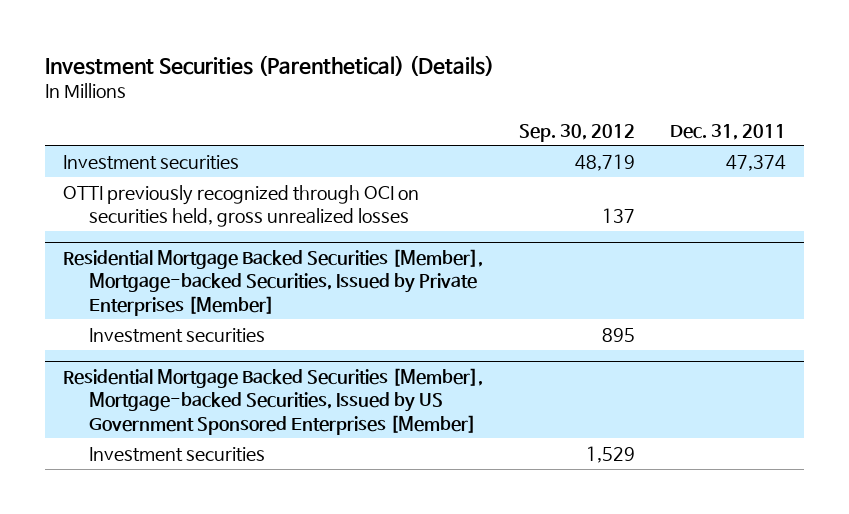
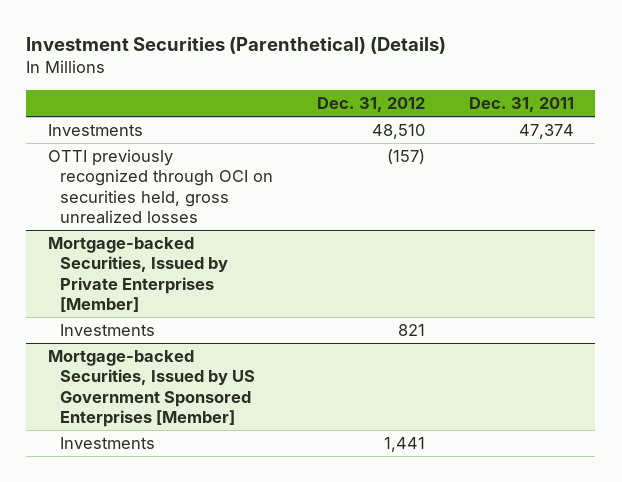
[518,123,635,142] Sep. 30, 2012 -> none
none -> [316,96,425,112] Dec. 31, 2012
[63,154,240,170] Investment securities -> [47,124,143,137] Investments
[63,249,484,316] Residential Mortgage Backed Securities [Member], Mortgage-backed Securities, Issued by Private Enterprises [Member] -> [47,237,229,312] Mortgage-backed Securities, Issued by Private Enterprises [Member]
[89,327,266,343] Investment securities -> [60,324,156,337] Investments
[63,368,484,435] Residential Mortgage Backed Securities [Member], Mortgage-backed Securities, Issued by US Government Sponsored Enterprises [Member] -> [47,350,256,427] Mortgage-backed Securities, Issued by US Government Sponsored Enterprises [Member]
[89,446,266,462] Investment securities -> [60,437,156,450] Investments

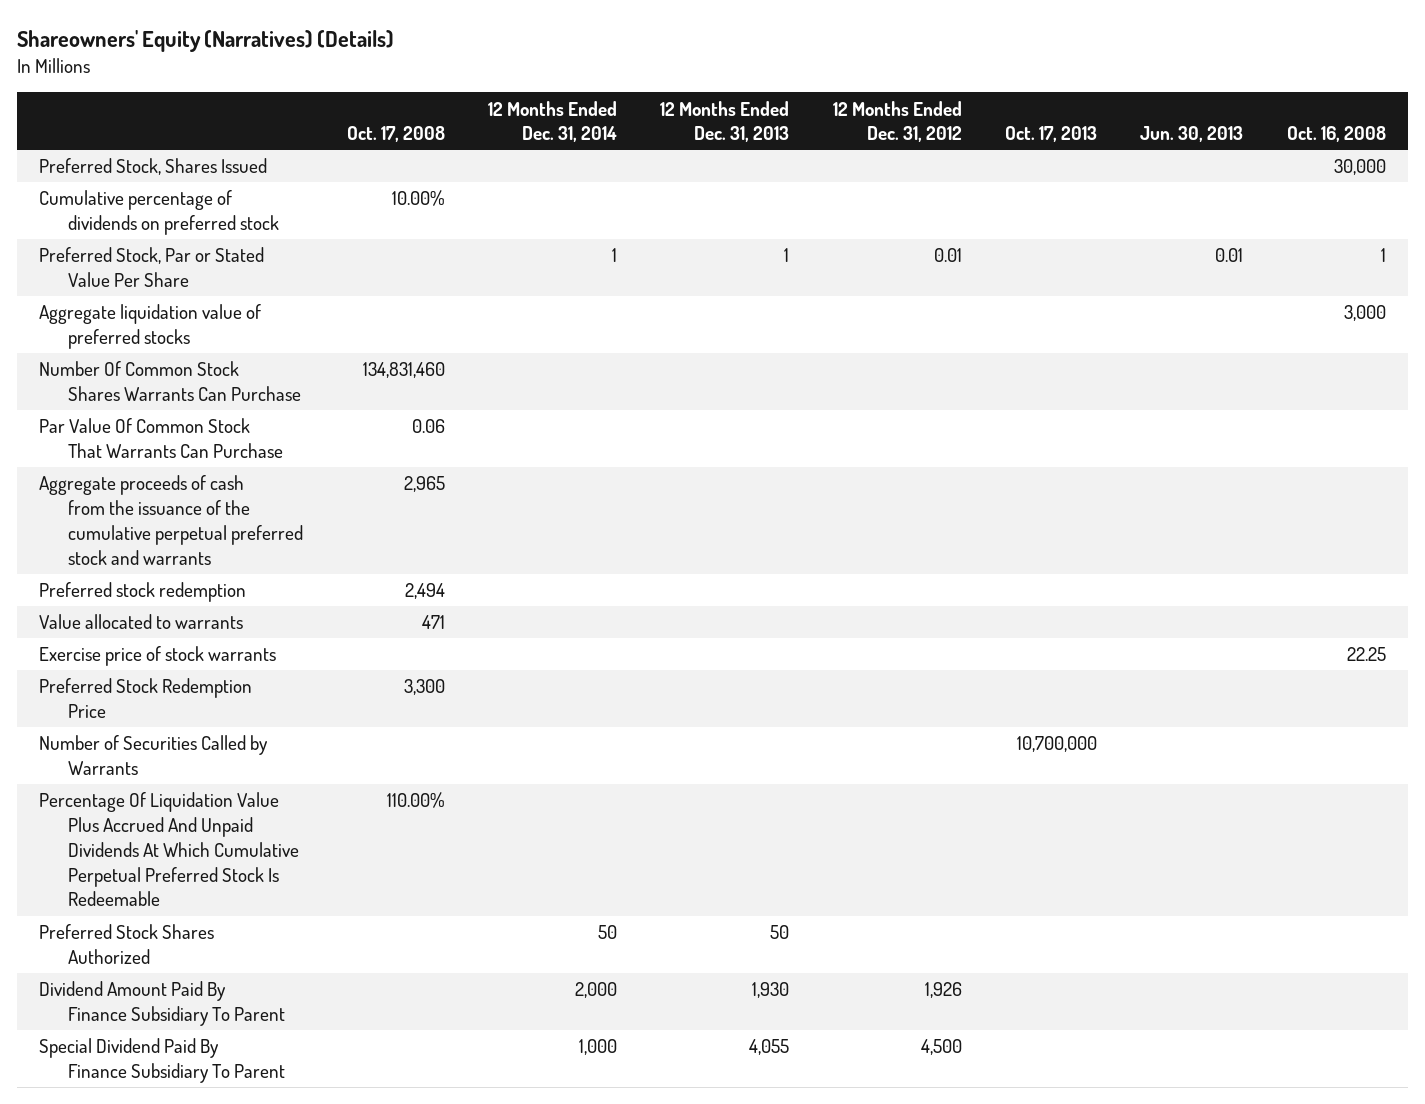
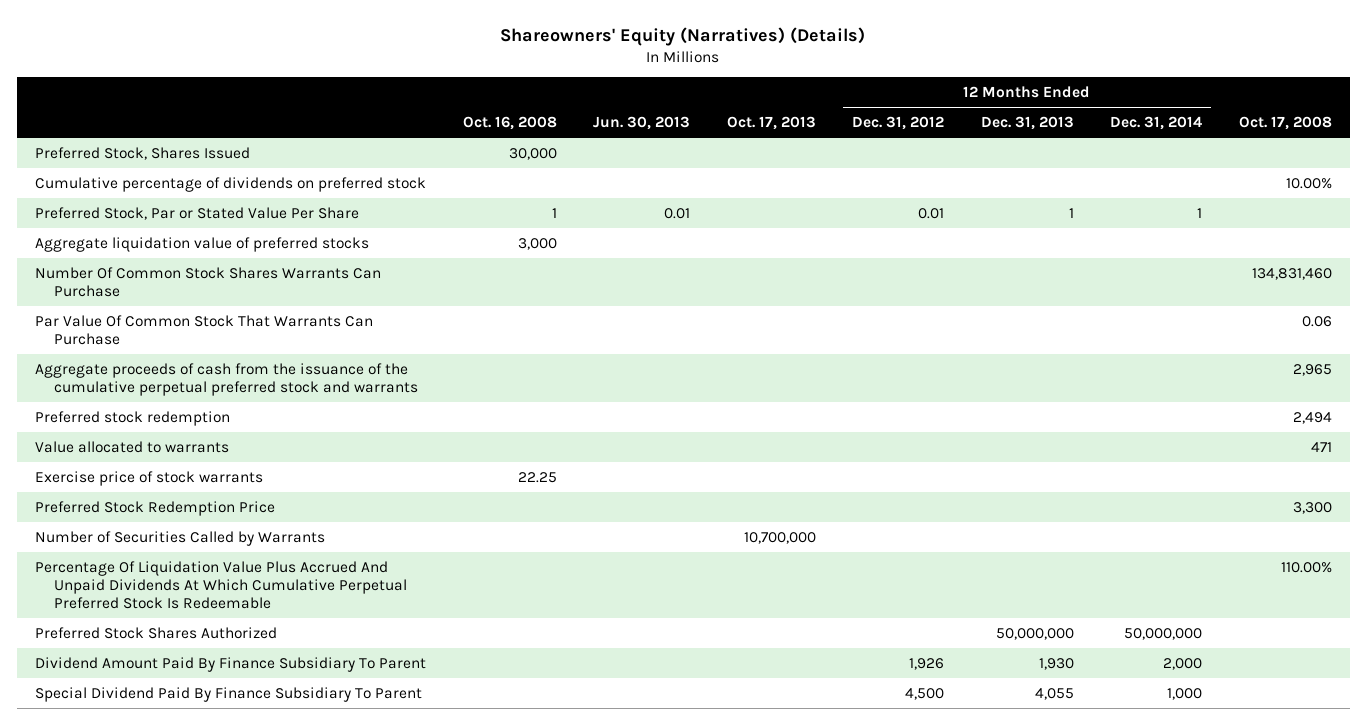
[598,925,618,940] 50 -> [1124,627,1203,640] 50,000,000
[770,925,790,940] 50 -> [995,627,1074,640] 50,000,000

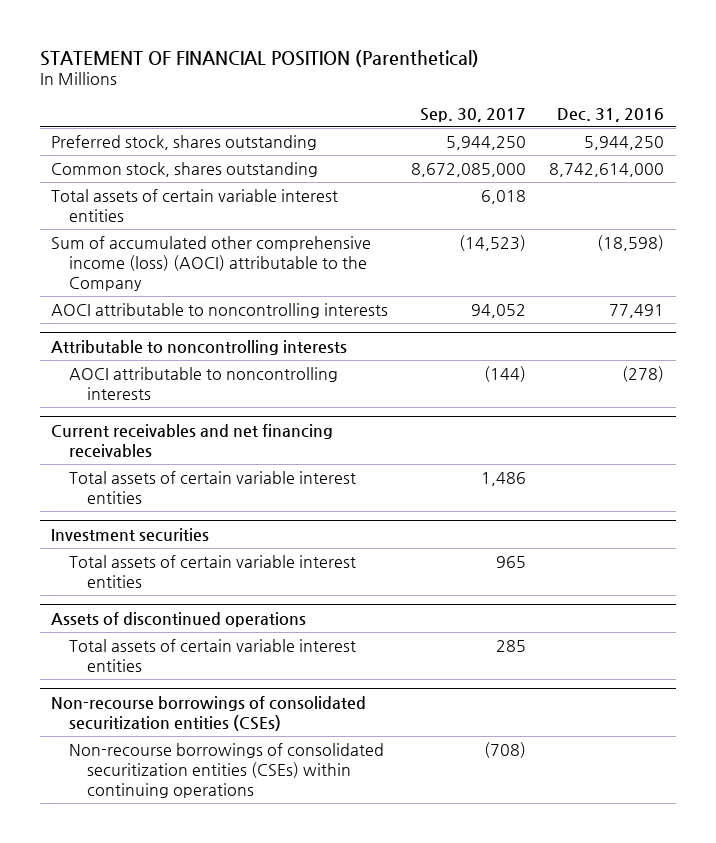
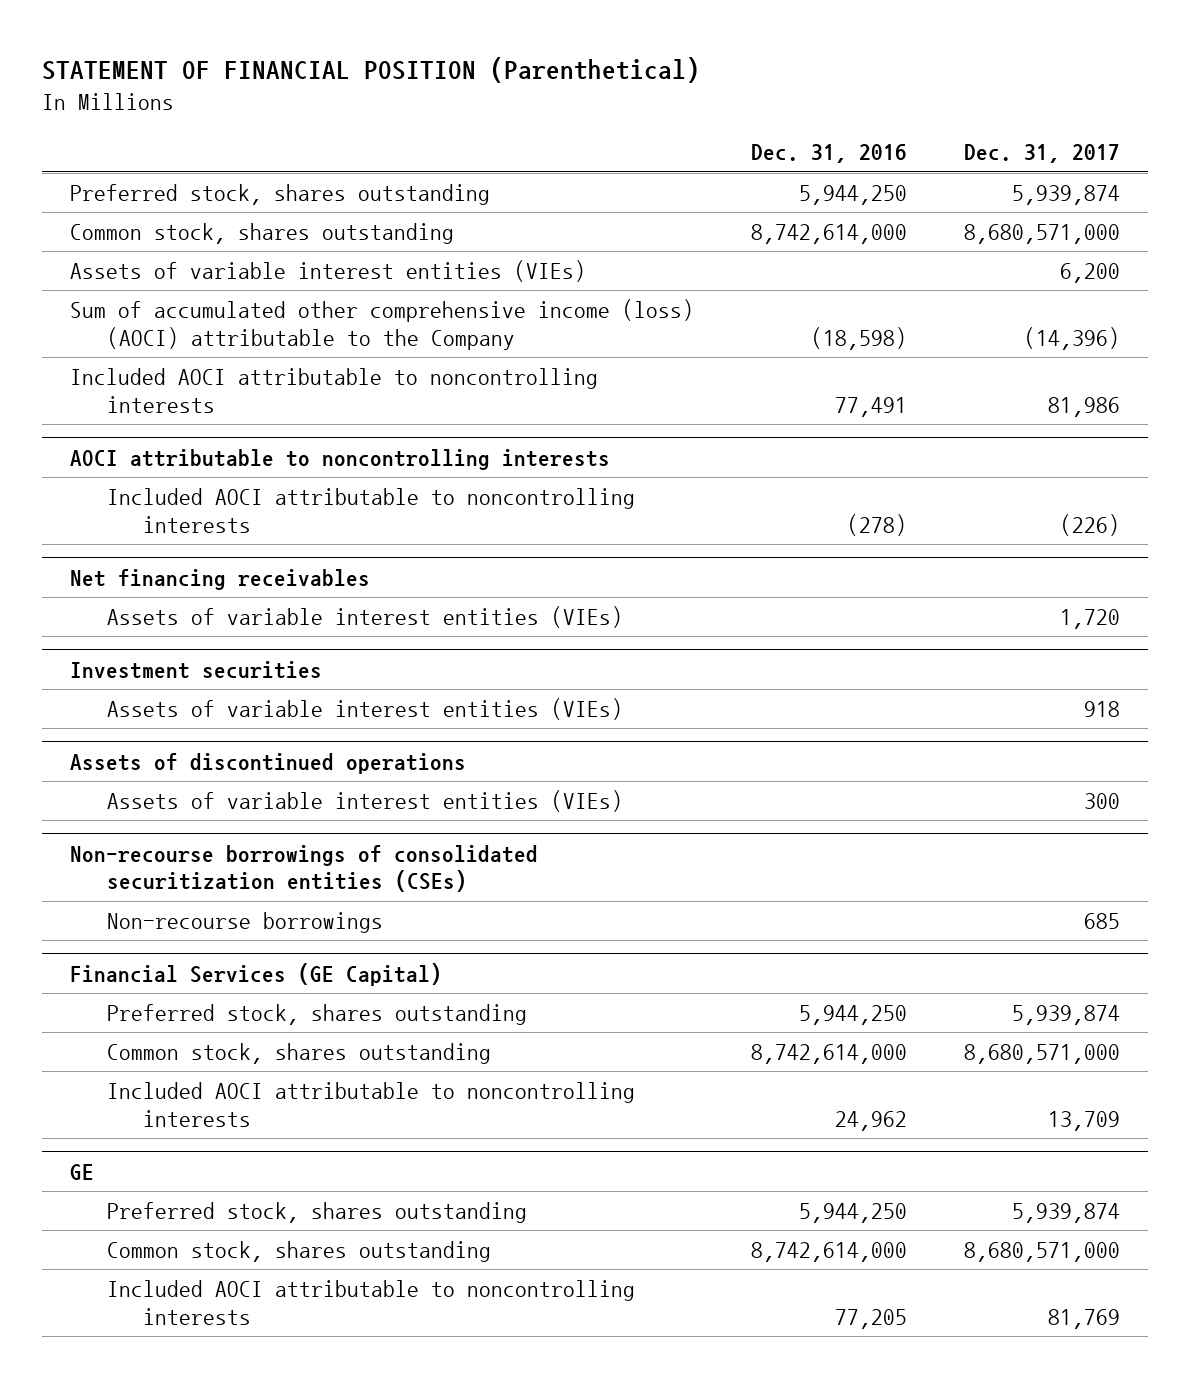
[420,107,527,122] Sep. 30, 2017 -> none
none -> [963,144,1120,164] Dec. 31, 2017
[51,188,339,222] Total assets of certain variable interest entities -> [70,260,587,283] Assets of variable interest entities (VIEs)
[51,302,389,318] AOCI attributable to noncontrolling interests -> [70,368,599,413] Included AOCI attributable to noncontrolling interests
[51,339,348,355] Attributable to noncontrolling interests -> [70,448,611,470] AOCI attributable to noncontrolling interests
[69,366,339,400] AOCI attributable to noncontrolling interests -> [106,488,635,533] Included AOCI attributable to noncontrolling interests
[51,423,334,458] Current receivables and net financing receivables -> [70,568,371,590] Net financing receivables
[69,470,357,504] Total assets of certain variable interest entities -> [106,606,623,629] Assets of variable interest entities (VIEs)
[69,554,357,588] Total assets of certain variable interest entities -> [106,698,623,721] Assets of variable interest entities (VIEs)
[69,638,357,672] Total assets of certain variable interest entities -> [106,790,623,813] Assets of variable interest entities (VIEs)
[69,742,385,798] Non-recourse borrowings of consolidated securitization entities (CSEs) within continuing operations -> [106,912,383,934] Non-recourse borrowings
none -> [70,962,443,986] Financial Services (GE Capital)
none -> [106,1004,527,1026] Preferred stock, shares outstanding
none -> [106,1043,491,1065] Common stock, shares outstanding
none -> [106,1082,635,1127] Included AOCI attributable to noncontrolling interests
none -> [70,1163,95,1180] GE
none -> [106,1202,527,1224] Preferred stock, shares outstanding
none -> [106,1241,491,1263] Common stock, shares outstanding
none -> [106,1280,635,1325] Included AOCI attributable to noncontrolling interests

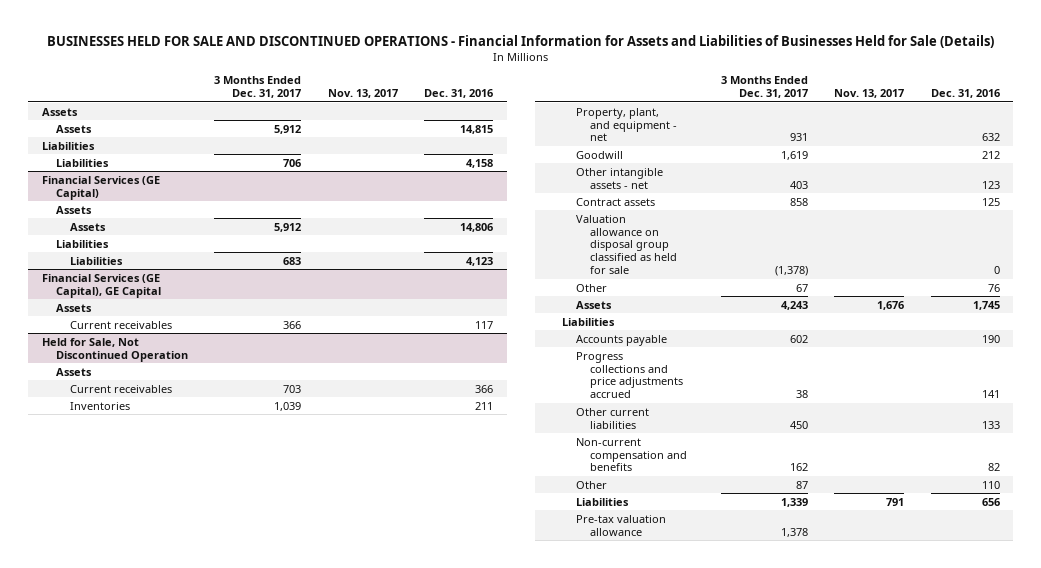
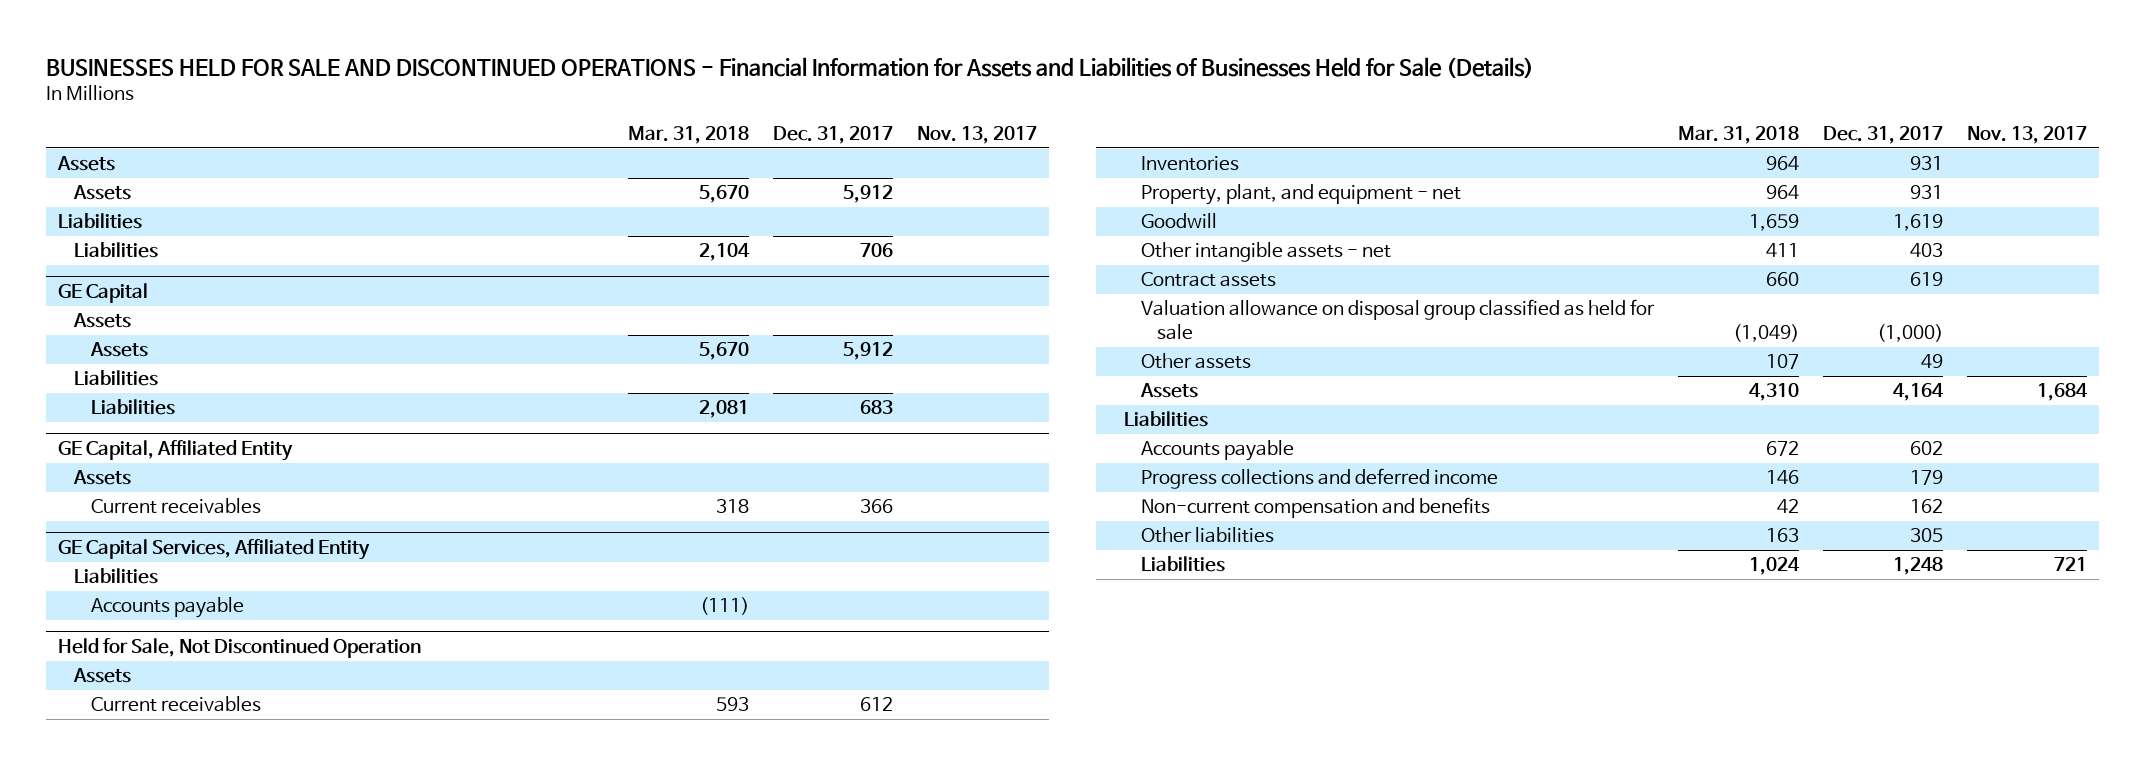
[214,76,302,99] 3 Months Ended Dec. 31, 2017 -> none
[424,89,494,99] Dec. 31, 2016 -> none
none -> [628,125,750,144] Mar. 31, 2018
none -> [773,125,894,144] Dec. 31, 2017
[41,175,160,200] Financial Services (GE Capital) -> [57,283,148,304] GE Capital
[55,303,92,312] Assets -> none
[69,320,172,329] Current receivables -> none
none -> [57,440,293,462] GE Capital, Affiliated Entity
none -> [73,470,132,486] Assets
none -> [90,498,261,515] Current receivables
[41,273,161,298] Financial Services (GE Capital), GE Capital -> [57,539,370,561] GE Capital Services, Affiliated Entity
none -> [74,568,159,585] Liabilities
none -> [90,597,244,619] Accounts payable
[576,283,608,292] Other -> [1140,353,1251,370] Other assets
[877,300,905,310] 1,676 -> [2037,383,2089,402] 1,684
[576,407,650,429] Other current liabilities -> none
[576,351,684,399] Progress collections and price adjustments accrued -> [1140,468,1498,490] Progress collections and deferred income
[576,514,667,536] Pre-tax valuation allowance -> none
[576,480,608,489] Other -> [1140,527,1274,544] Other liabilities
[886,497,905,506] 791 -> [2054,557,2088,572] 721

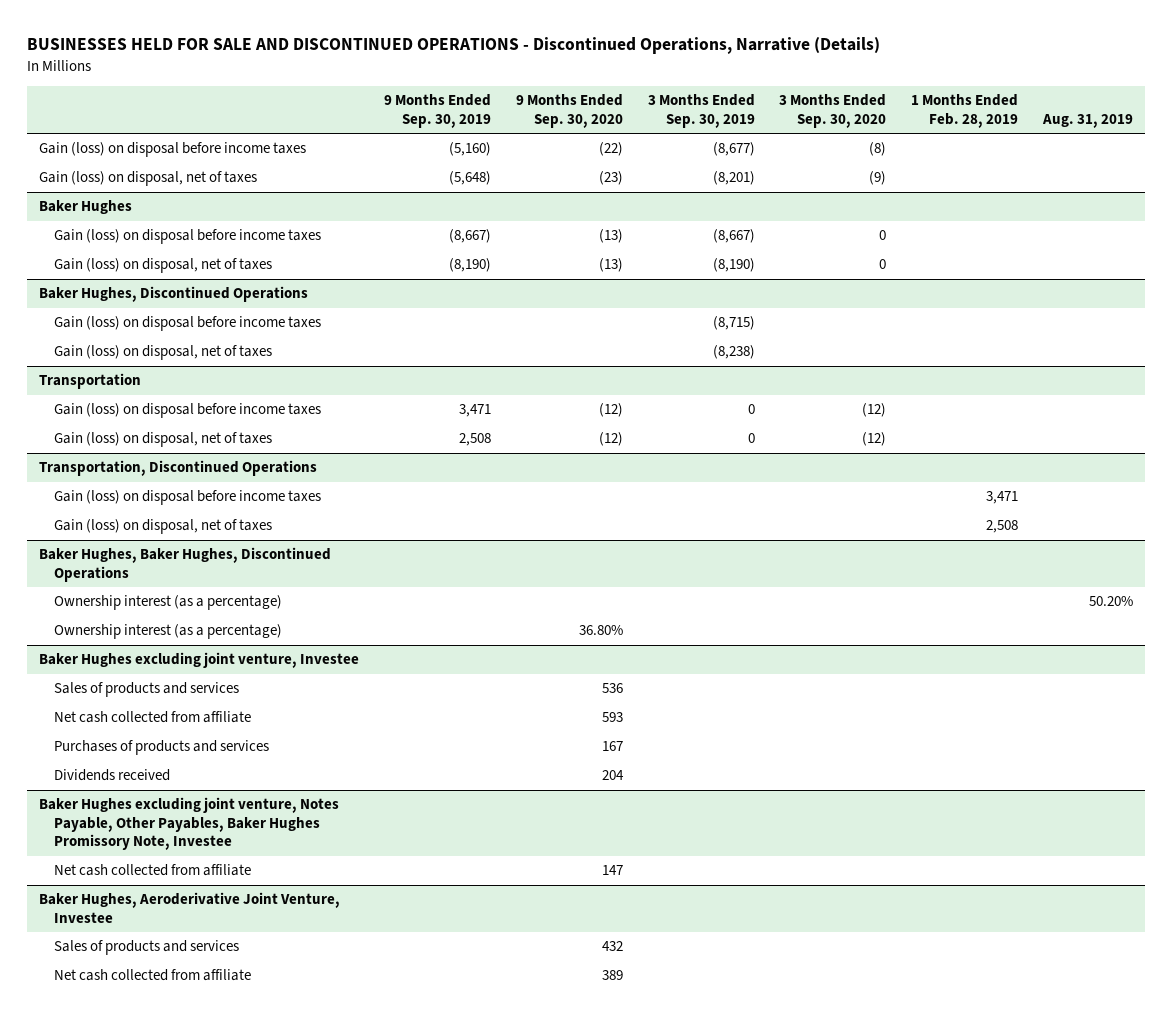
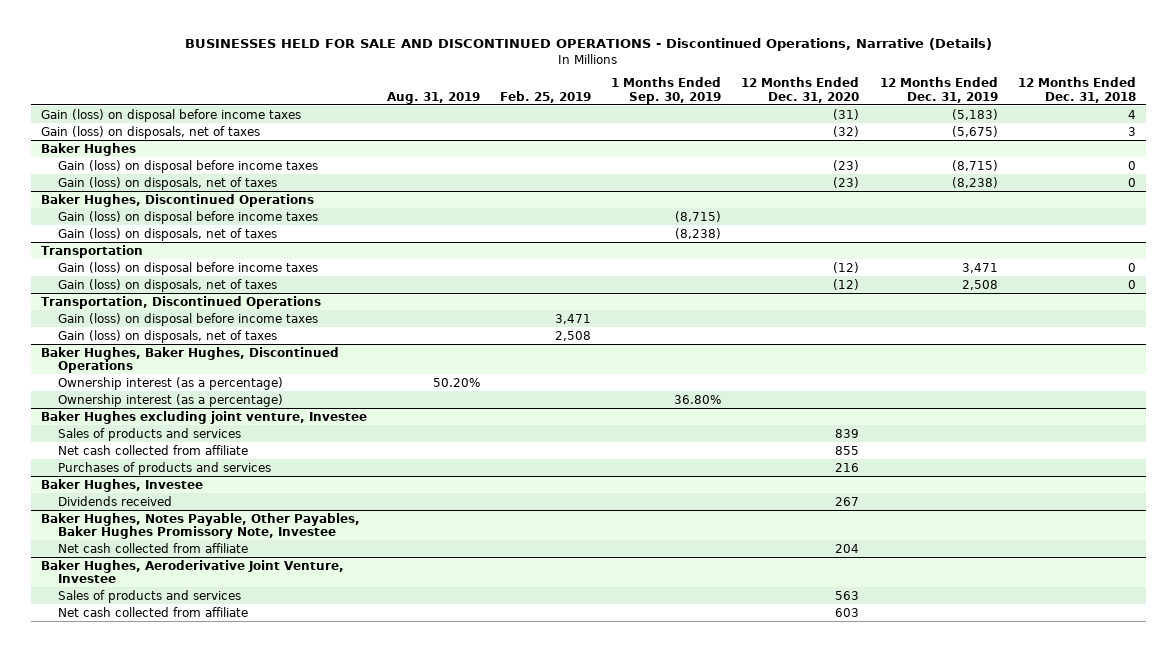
[384,94,492,128] 9 Months Ended Sep. 30, 2019 -> none
[515,94,623,128] 9 Months Ended Sep. 30, 2020 -> none
[647,94,755,128] 3 Months Ended Sep. 30, 2019 -> none
[779,94,887,128] 3 Months Ended Sep. 30, 2020 -> none
[911,94,1019,128] 1 Months Ended Feb. 28, 2019 -> none
none -> [500,90,592,103] Feb. 25, 2019
none -> [611,77,722,104] 1 Months Ended Sep. 30, 2019
none -> [741,77,860,103] 12 Months Ended Dec. 31, 2020
none -> [879,77,998,103] 12 Months Ended Dec. 31, 2019
none -> [1017,77,1136,103] 12 Months Ended Dec. 31, 2018
[39,171,258,187] Gain (loss) on disposal, net of taxes -> [40,125,260,139] Gain (loss) on disposals, net of taxes
[54,258,273,274] Gain (loss) on disposal, net of taxes -> [58,176,278,190] Gain (loss) on disposals, net of taxes
[54,345,273,361] Gain (loss) on disposal, net of taxes -> [58,227,278,241] Gain (loss) on disposals, net of taxes
[54,432,273,448] Gain (loss) on disposal, net of taxes -> [58,278,278,292] Gain (loss) on disposals, net of taxes
[54,519,273,535] Gain (loss) on disposal, net of taxes -> [58,329,278,343] Gain (loss) on disposals, net of taxes
[54,769,171,782] Dividends received -> none
none -> [40,478,203,492] Baker Hughes, Investee
none -> [58,495,173,506] Dividends received
[39,797,340,851] Baker Hughes excluding joint venture, Notes Payable, Other Payables, Baker Hughes Promissory Note, Investee -> [40,512,360,539] Baker Hughes, Notes Payable, Other Payables, Baker Hughes Promissory Note, Investee

